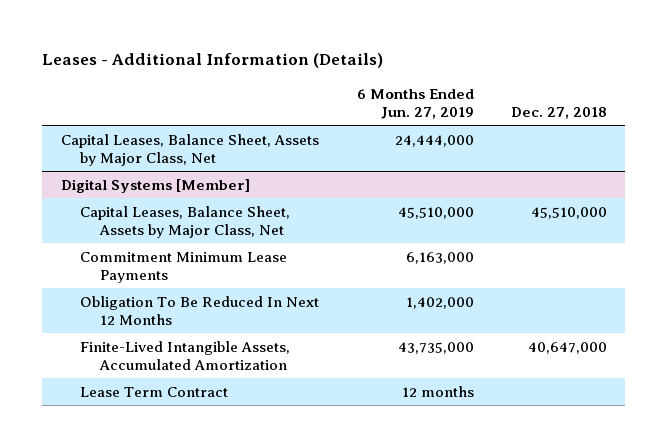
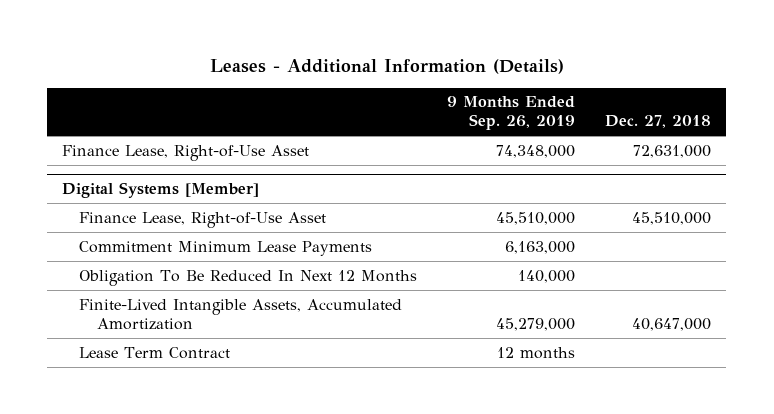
[356,88,474,119] 6 Months Ended Jun. 27, 2019 -> none
none -> [447,96,576,131] 9 Months Ended Sep. 26, 2019
[60,133,319,166] Capital Leases, Balance Sheet, Assets by Major Class, Net -> none
none -> [62,144,310,161] Finance Lease, Right-of-Use Asset
[80,205,291,238] Capital Leases, Balance Sheet, Assets by Major Class, Net -> [79,211,327,228] Finance Lease, Right-of-Use Asset

